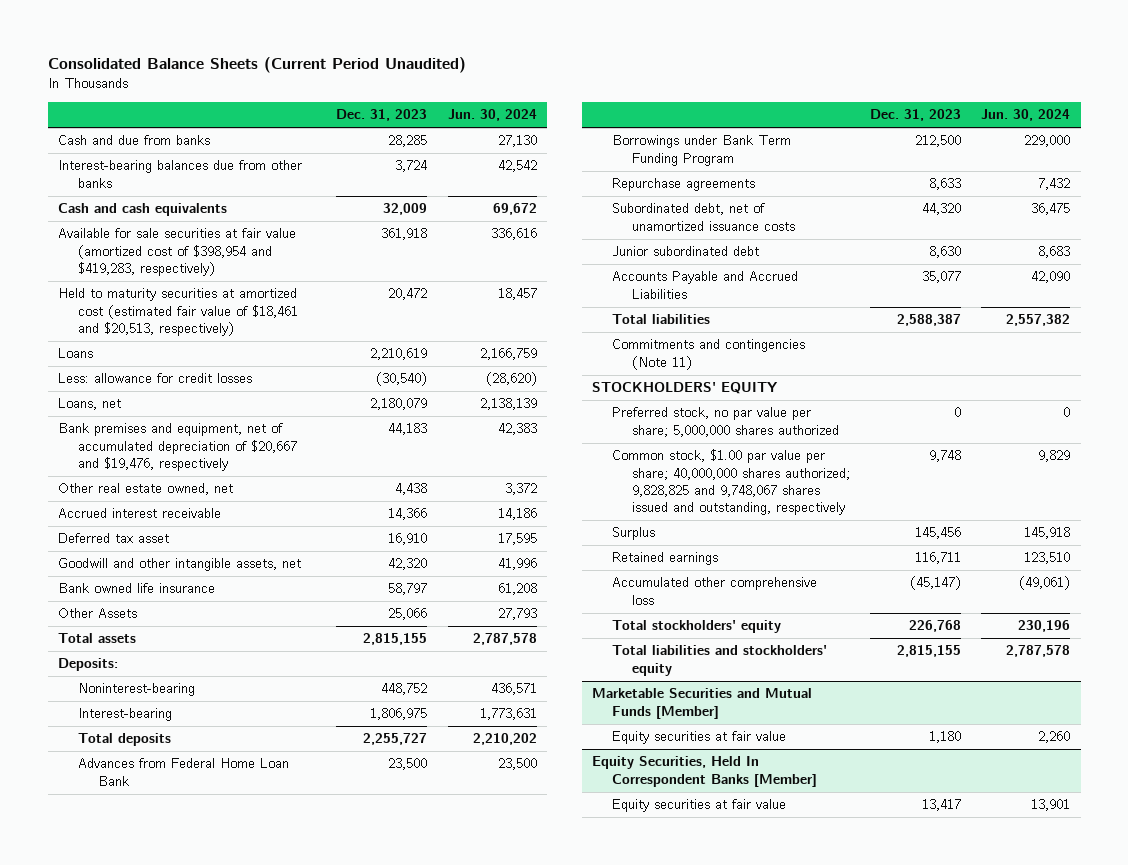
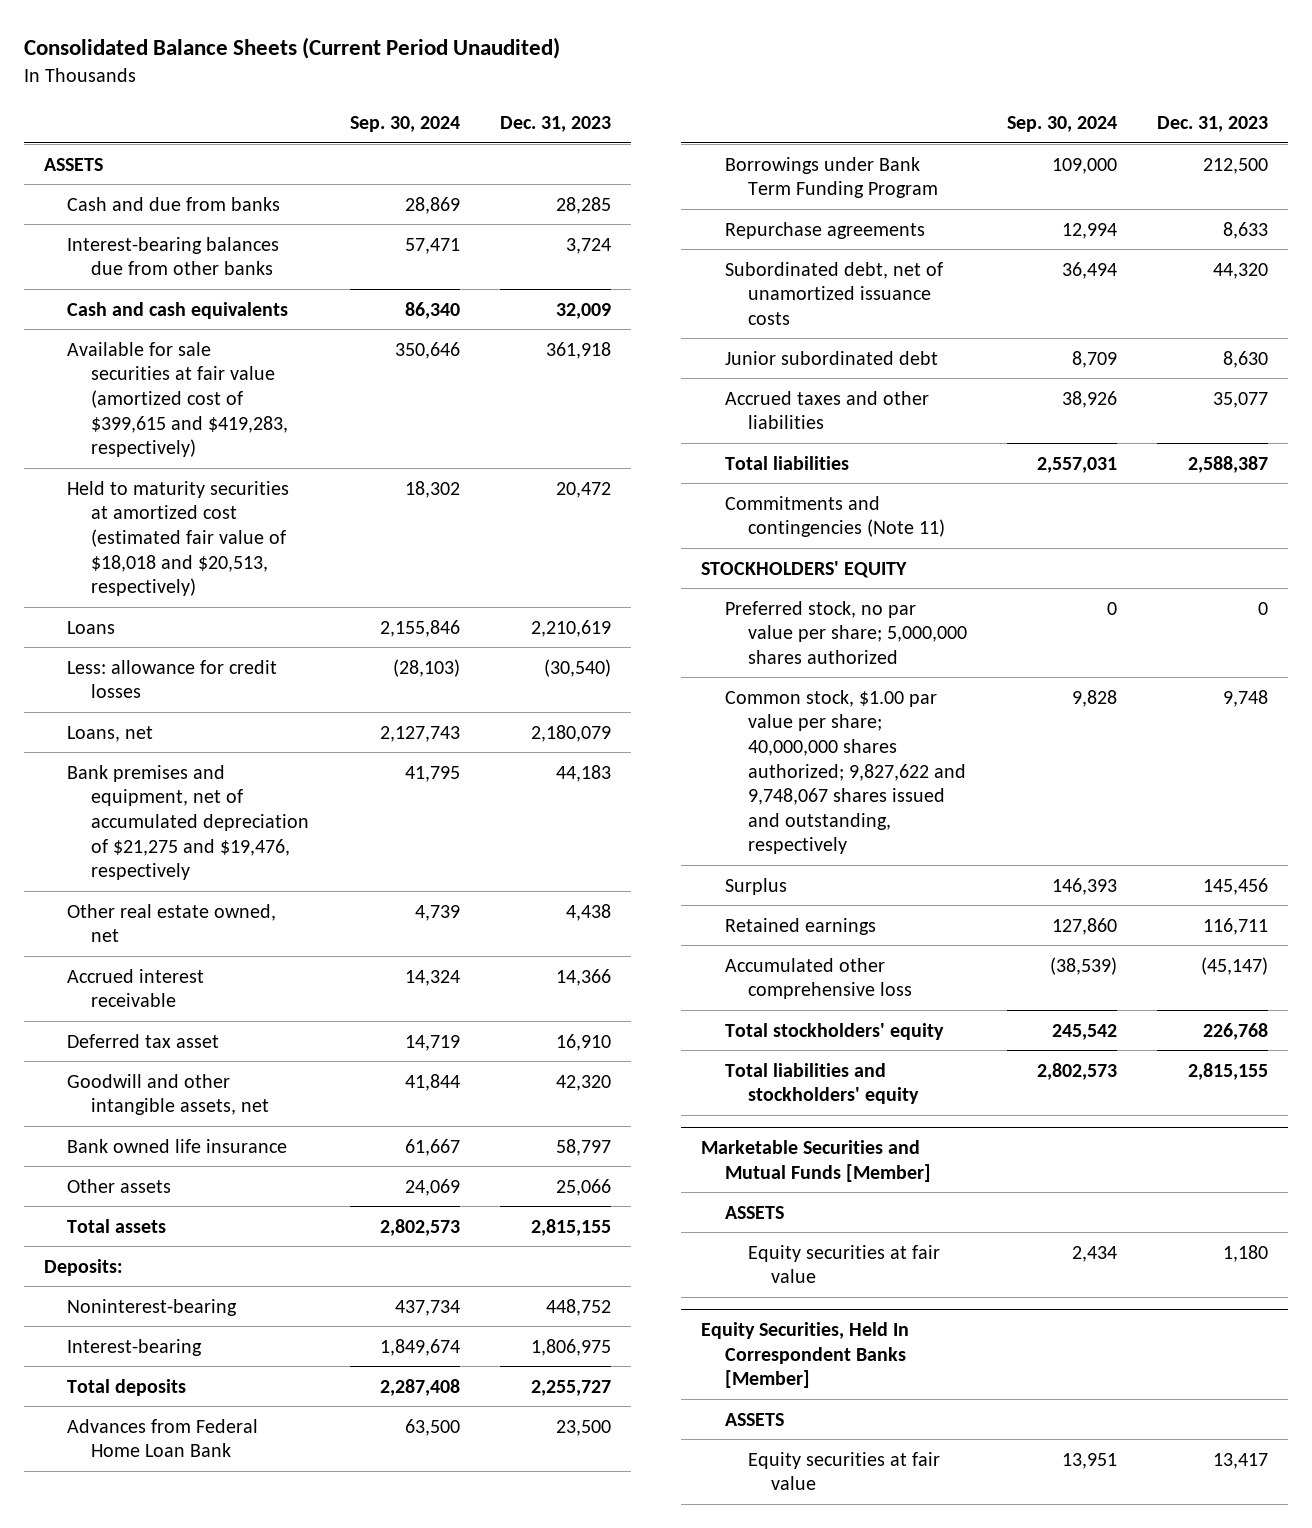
[447,109,537,122] Jun. 30, 2024 -> none
none -> [349,116,460,133] Sep. 30, 2024
none -> [43,157,103,171] ASSETS
[57,228,296,276] Available for sale securities at fair value (amortized cost of $398,954 and $419,283, respectively) -> [67,341,288,458] Available for sale securities at fair value (amortized cost of $399,615 and $419,283, respectively)
[57,288,298,336] Held to maturity securities at amortized cost (estimated fair value of $18,461 and $20,513, respectively) -> [67,480,290,597] Held to maturity securities at amortized cost (estimated fair value of $18,018 and $20,513, respectively)
[57,423,297,471] Bank premises and equipment, net of accumulated depreciation of $20,667 and $19,476, respectively -> [67,764,309,881] Bank premises and equipment, net of accumulated depreciation of $21,275 and $19,476, respectively
[57,608,137,619] Other Assets -> [67,1178,172,1193] Other assets
[611,271,798,299] Accounts Payable and Accrued Liabilities -> [724,390,929,430] Accrued taxes and other liabilities
[611,449,850,516] Common stock, $1.00 par value per share; 40,000,000 shares authorized; 9,828,825 and 9,748,067 shares issued and outstanding, respectively -> [724,689,966,855] Common stock, $1.00 par value per share; 40,000,000 shares authorized; 9,827,622 and 9,748,067 shares issued and outstanding, respectively
none -> [724,1205,784,1219] ASSETS
none -> [724,1412,784,1426] ASSETS

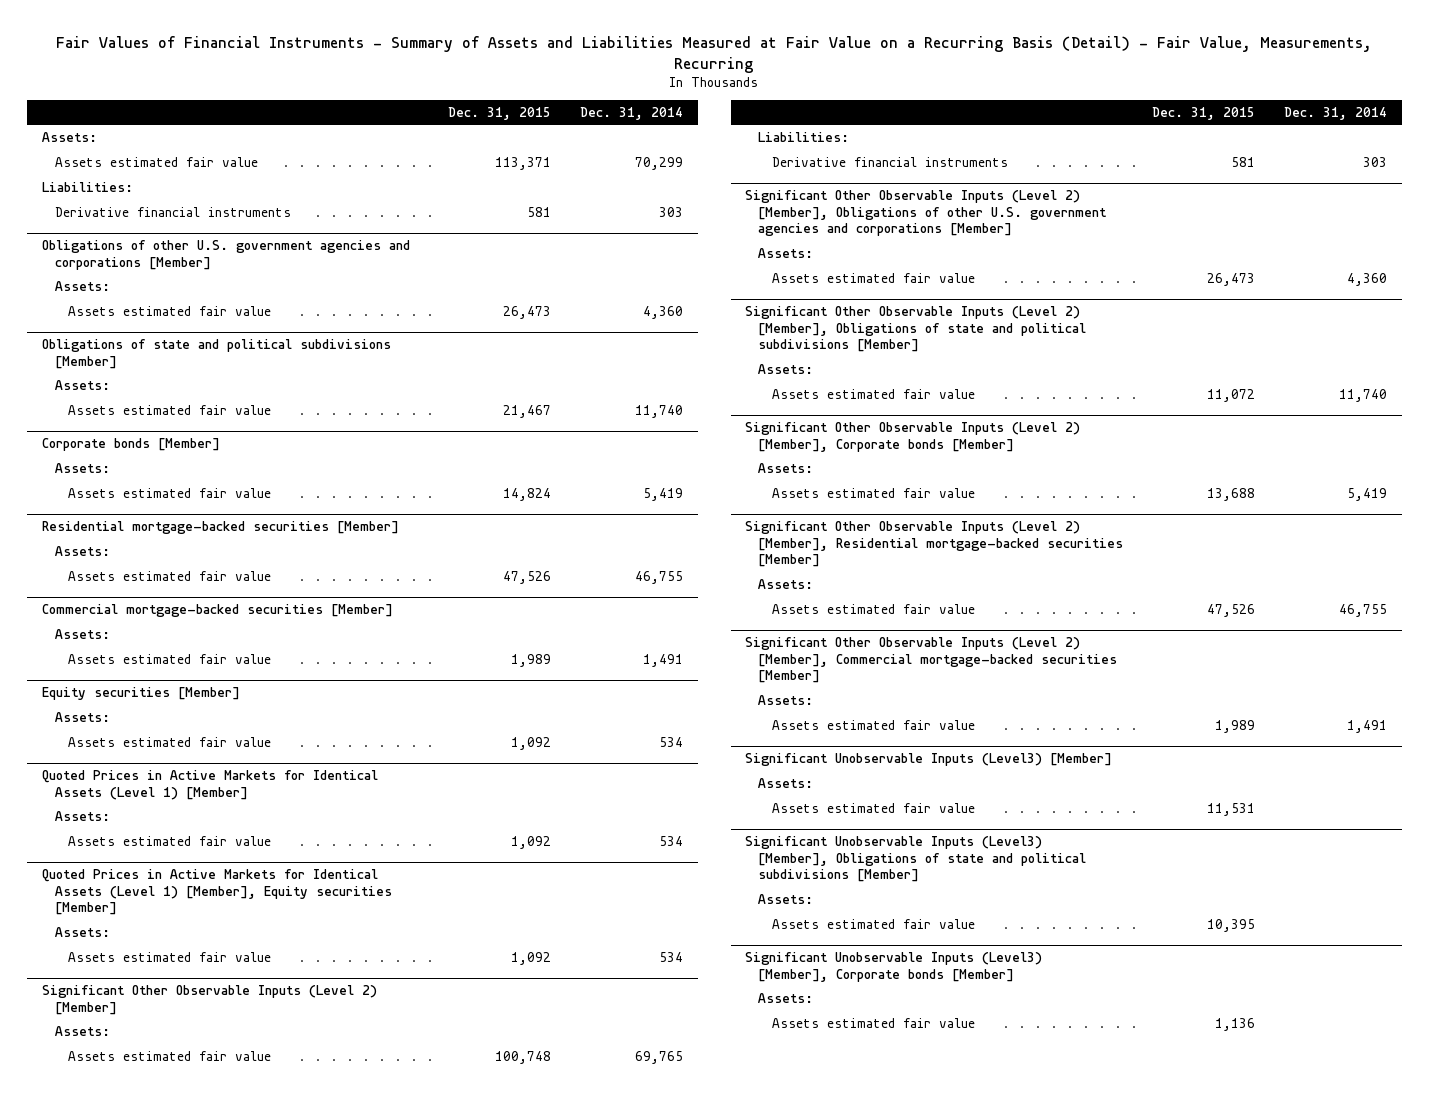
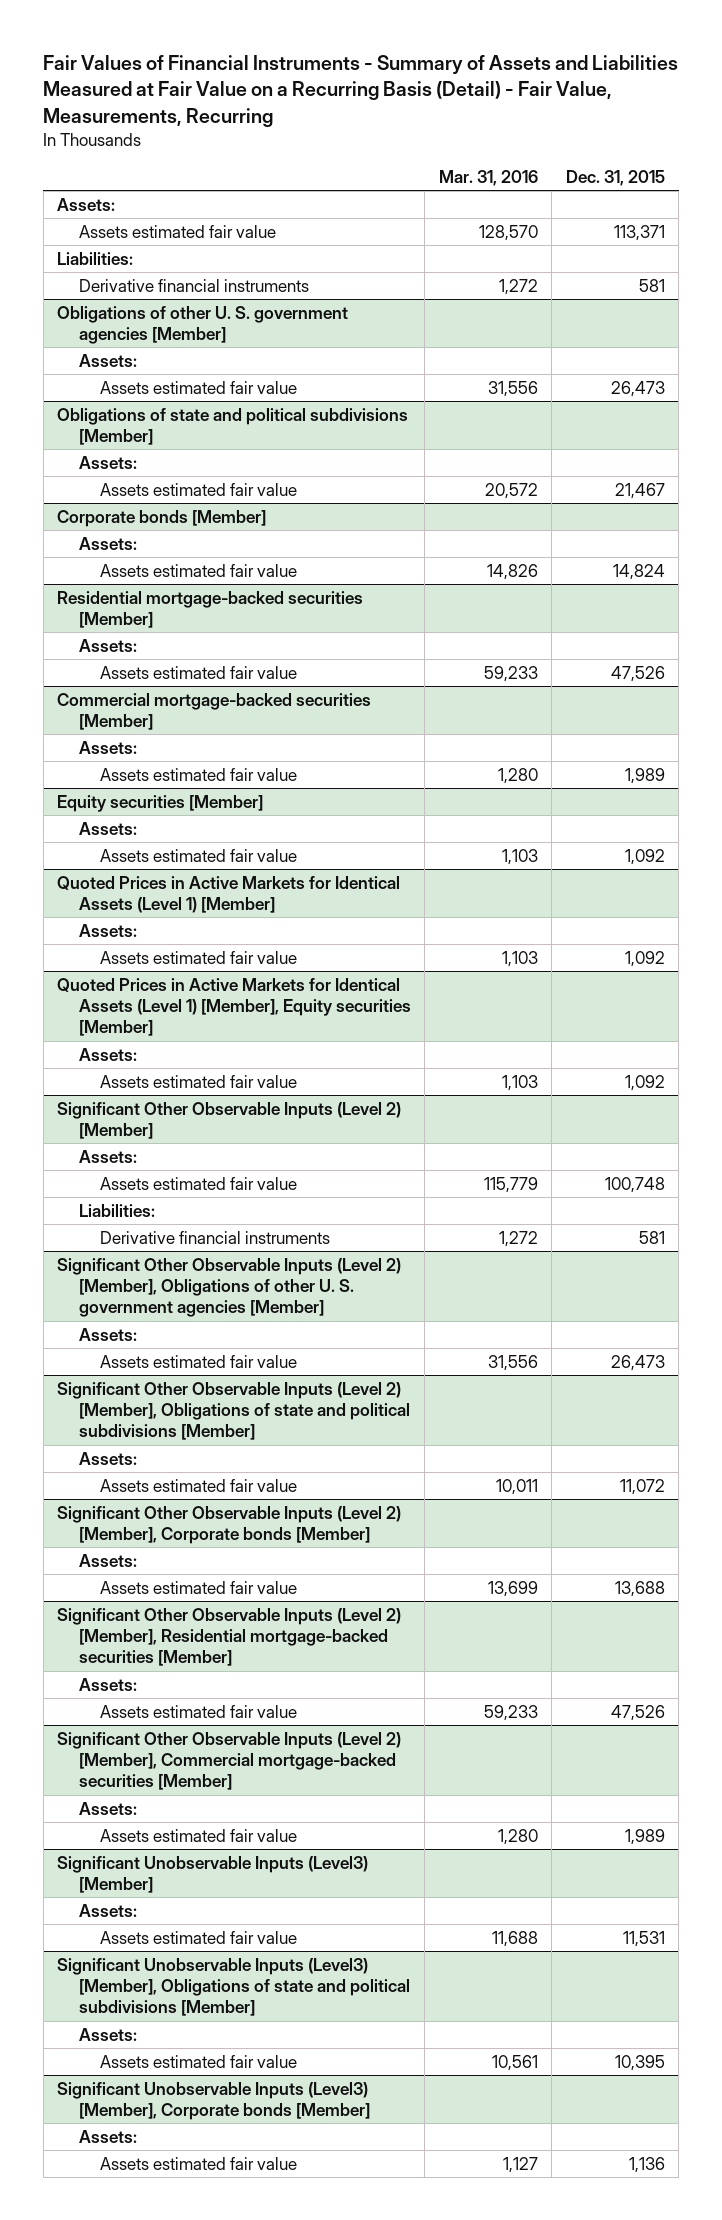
[580,106,684,120] Dec. 31, 2014 -> none
none -> [438,170,538,187] Mar. 31, 2016
[41,240,410,270] Obligations of other U.S. government agencies and corporations [Member] -> [57,305,349,345] Obligations of other U. S. government agencies [Member]
[745,190,1108,237] Significant Other Observable Inputs (Level 2) [Member], Obligations of other U.S. government agencies and corporations [Member] -> [57,1257,402,1318] Significant Other Observable Inputs (Level 2) [Member], Obligations of other U. S. government agencies [Member]

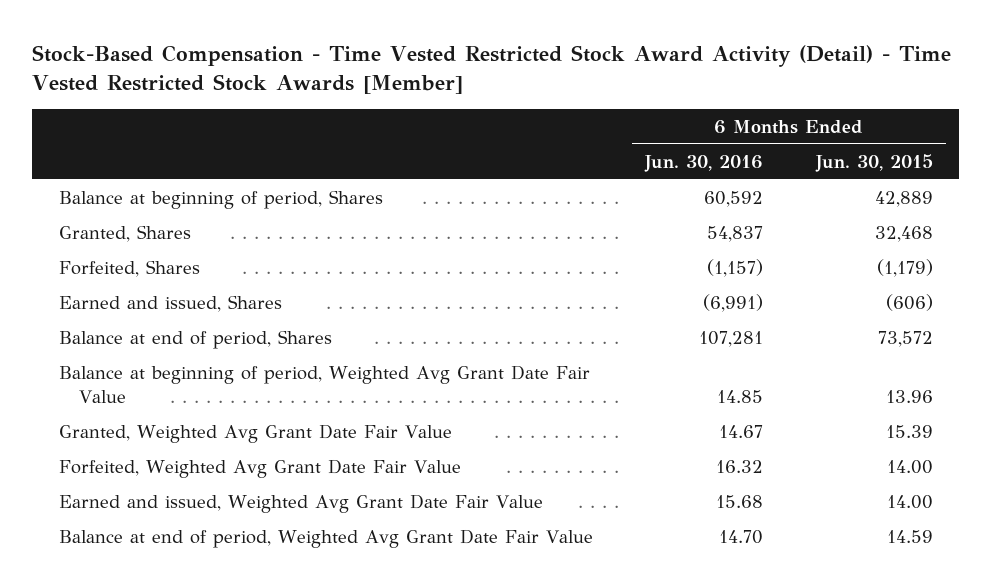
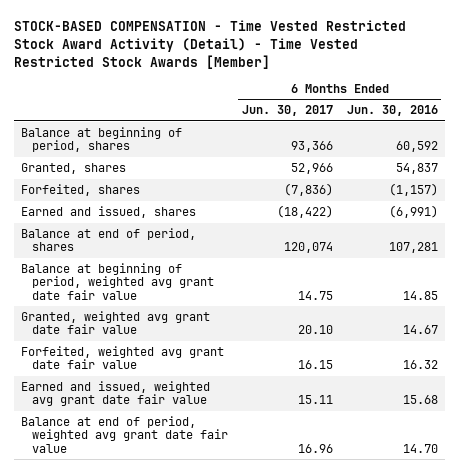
[32,45,952,95] Stock-Based Compensation - Time Vested Restricted Stock Award Activity (Detail) - Time Vested Restricted Stock Awards [Member] -> [13,20,406,69] STOCK-BASED COMPENSATION - Time Vested Restricted Stock Award Activity (Detail) - Time Vested Restricted Stock Awards [Member]
[815,153,934,172] Jun. 30, 2015 -> none
none -> [241,105,333,117] Jun. 30, 2017
[58,189,383,209] Balance at beginning of period, Shares -> [20,126,182,153] Balance at beginning of period, shares
[58,224,191,242] Granted, Shares -> [20,162,126,174] Granted, shares
[58,259,200,277] Forfeited, Shares -> [20,183,140,196] Forfeited, shares
[58,294,282,312] Earned and issued, Shares -> [20,205,196,218] Earned and issued, shares
[58,329,332,349] Balance at end of period, Shares -> [20,227,196,252] Balance at end of period, shares
[58,364,590,404] Balance at beginning of period, Weighted Avg Grant Date Fair Value -> [20,262,214,300] Balance at beginning of period, weighted avg grant date fair value
[58,423,452,443] Granted, Weighted Avg Grant Date Fair Value -> [20,310,210,335] Granted, weighted avg grant date fair value
[58,458,461,478] Forfeited, Weighted Avg Grant Date Fair Value -> [20,345,224,370] Forfeited, weighted avg grant date fair value
[58,493,543,513] Earned and issued, Weighted Avg Grant Date Fair Value -> [20,380,210,407] Earned and issued, weighted avg grant date fair value
[58,528,593,548] Balance at end of period, Weighted Avg Grant Date Fair Value -> [20,415,228,453] Balance at end of period, weighted avg grant date fair value

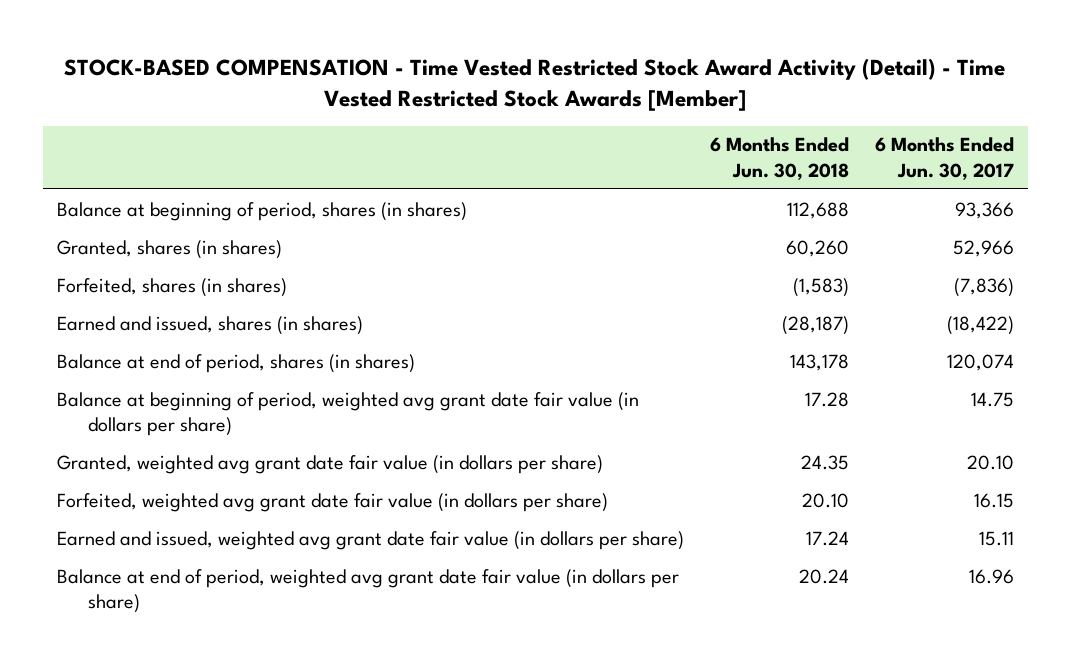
[346,105,438,117] Jun. 30, 2016 -> none
none -> [709,137,849,180] 6 Months Ended Jun. 30, 2018
[20,126,182,153] Balance at beginning of period, shares -> [56,201,467,221] Balance at beginning of period, shares (in shares)
[20,162,126,174] Granted, shares -> [56,239,282,259] Granted, shares (in shares)
[20,183,140,196] Forfeited, shares -> [56,277,287,297] Forfeited, shares (in shares)
[20,205,196,218] Earned and issued, shares -> [56,315,363,335] Earned and issued, shares (in shares)
[20,227,196,252] Balance at end of period, shares -> [56,353,415,373] Balance at end of period, shares (in shares)
[20,262,214,300] Balance at beginning of period, weighted avg grant date fair value -> [56,391,639,436] Balance at beginning of period, weighted avg grant date fair value (in dollars per share)
[20,310,210,335] Granted, weighted avg grant date fair value -> [56,454,603,474] Granted, weighted avg grant date fair value (in dollars per share)
[20,345,224,370] Forfeited, weighted avg grant date fair value -> [56,492,608,512] Forfeited, weighted avg grant date fair value (in dollars per share)
[20,380,210,407] Earned and issued, weighted avg grant date fair value -> [56,530,684,550] Earned and issued, weighted avg grant date fair value (in dollars per share)
[20,415,228,453] Balance at end of period, weighted avg grant date fair value -> [56,568,679,613] Balance at end of period, weighted avg grant date fair value (in dollars per share)

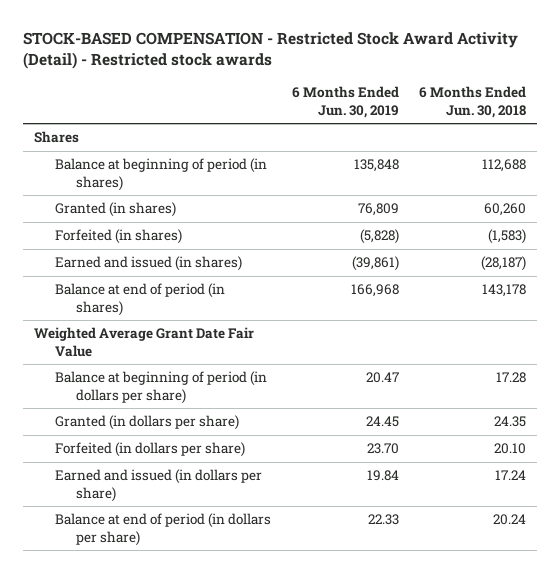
[64,57,1006,111] STOCK-BASED COMPENSATION - Time Vested Restricted Stock Award Activity (Detail) - Time Vested Restricted Stock Awards [Member] -> [23,32,519,70] STOCK-BASED COMPENSATION - Restricted Stock Award Activity (Detail) - Restricted stock awards
[875,137,1015,180] 6 Months Ended Jun. 30, 2017 -> none
none -> [291,86,399,118] 6 Months Ended Jun. 30, 2019
none -> [33,131,79,144] Shares
[56,201,467,221] Balance at beginning of period, shares (in shares) -> [54,158,267,191] Balance at beginning of period (in shares)
[56,239,282,259] Granted, shares (in shares) -> [54,202,176,218] Granted (in shares)
[56,277,287,297] Forfeited, shares (in shares) -> [54,229,182,245] Forfeited (in shares)
[56,315,363,335] Earned and issued, shares (in shares) -> [54,256,242,272] Earned and issued (in shares)
[56,353,415,373] Balance at end of period, shares (in shares) -> [54,283,225,316] Balance at end of period (in shares)
none -> [33,327,254,357] Weighted Average Grant Date Fair Value
[56,391,639,436] Balance at beginning of period, weighted avg grant date fair value (in dollars per share) -> [54,371,267,404] Balance at beginning of period (in dollars per share)
[56,454,603,474] Granted, weighted avg grant date fair value (in dollars per share) -> [54,415,239,431] Granted (in dollars per share)
[56,492,608,512] Forfeited, weighted avg grant date fair value (in dollars per share) -> [54,442,245,458] Forfeited (in dollars per share)
[56,530,684,550] Earned and issued, weighted avg grant date fair value (in dollars per share) -> [54,469,262,502] Earned and issued (in dollars per share)
[56,568,679,613] Balance at end of period, weighted avg grant date fair value (in dollars per share) -> [54,513,271,546] Balance at end of period (in dollars per share)

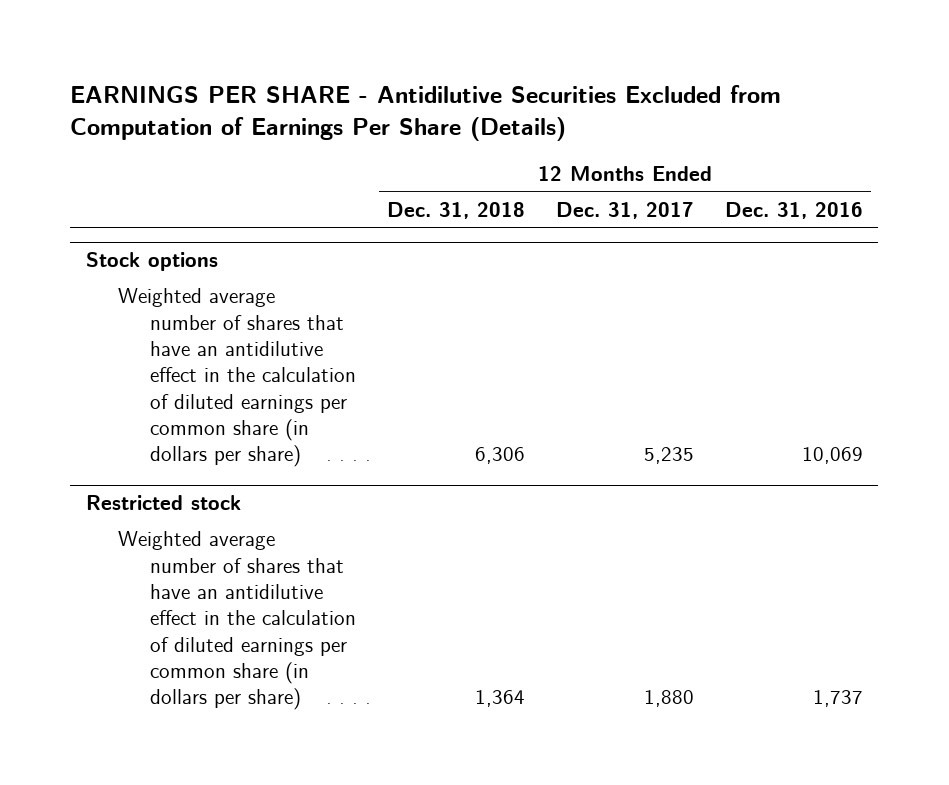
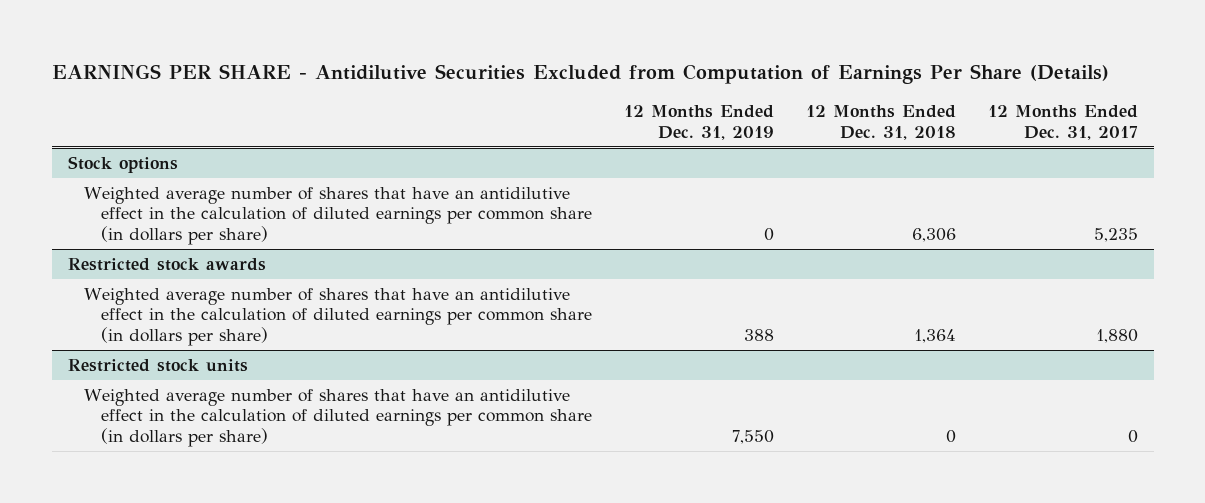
[724,201,863,219] Dec. 31, 2016 -> none
none -> [623,105,774,140] 12 Months Ended Dec. 31, 2019
[85,495,241,511] Restricted stock -> [67,257,266,271] Restricted stock awards
none -> [67,358,248,372] Restricted stock units
none -> [84,388,592,447] Weighted average number of shares that have an antidilutive effect in the calculation of diluted earnings per common share (in dollars per share)

